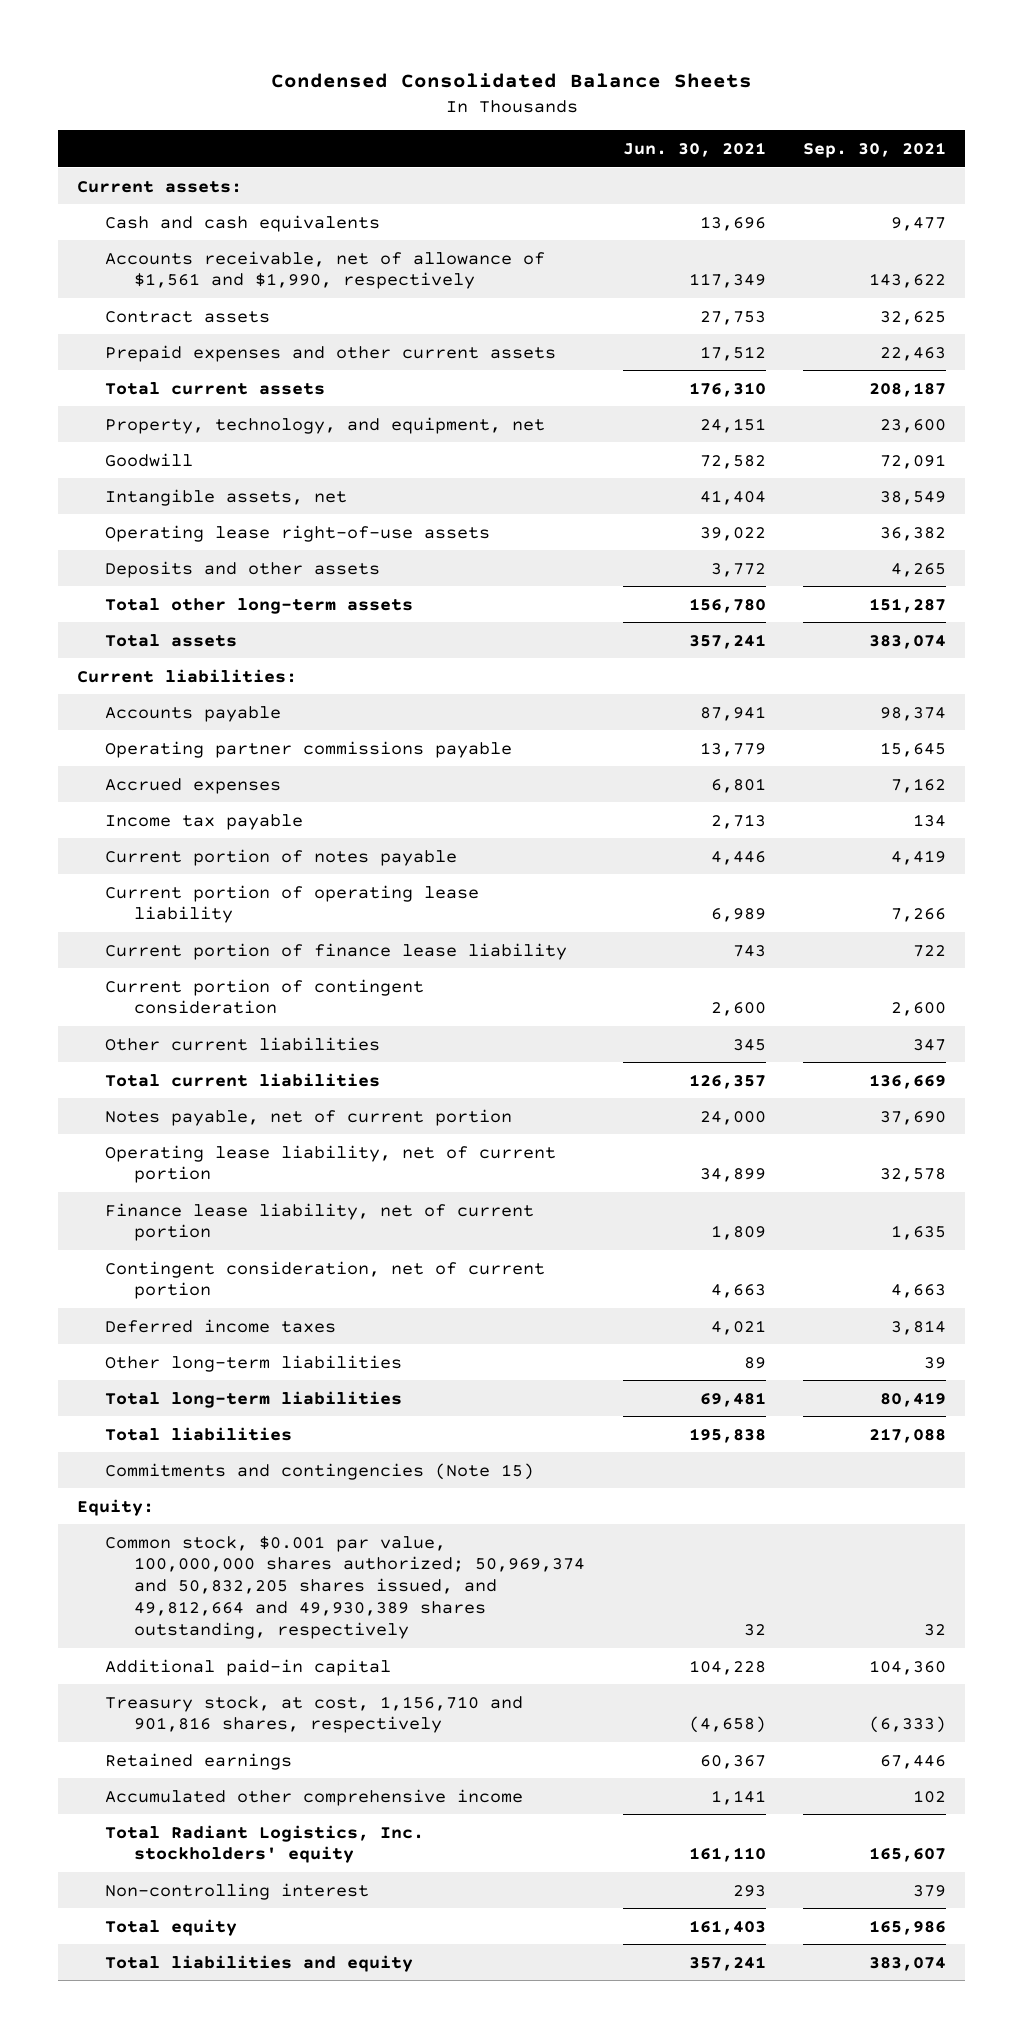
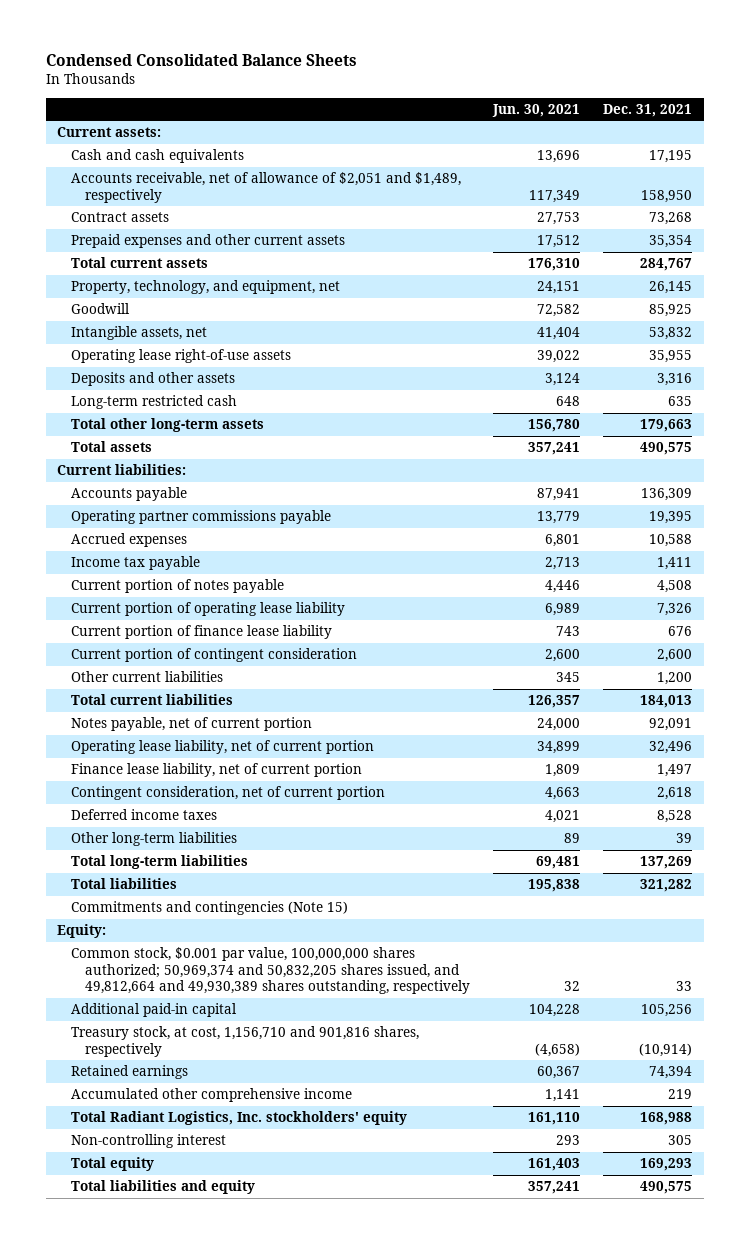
[803,141,947,158] Sep. 30, 2021 -> none
none -> [603,103,693,117] Dec. 31, 2021
[105,250,546,290] Accounts receivable, net of allowance of $1,561 and $1,990, respectively -> [71,172,462,203] Accounts receivable, net of allowance of $2,051 and $1,489, respectively
[710,562,766,577] 3,772 -> [545,373,581,387] 3,124
none -> [71,395,238,410] Long-term restricted cash

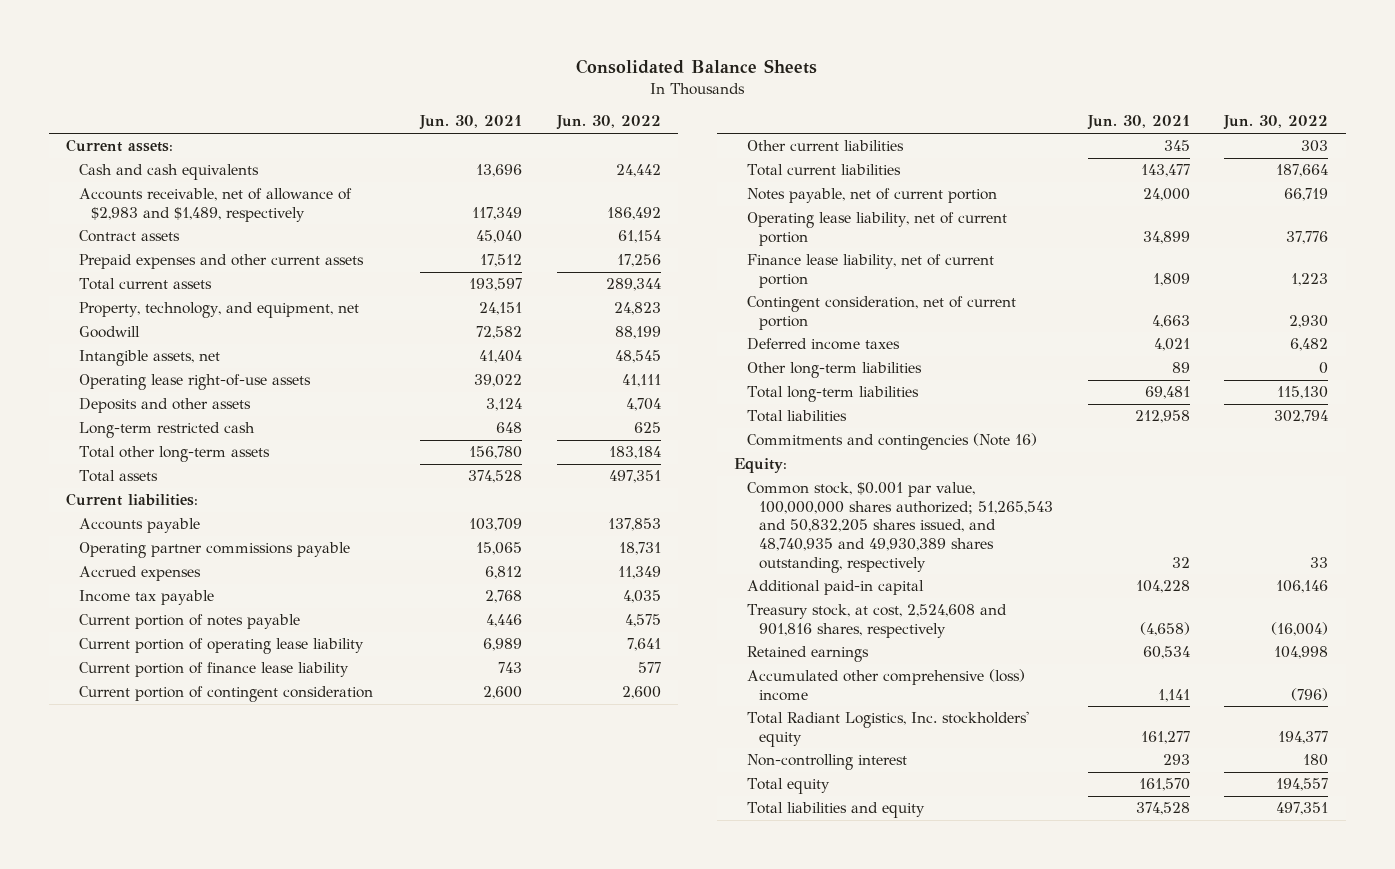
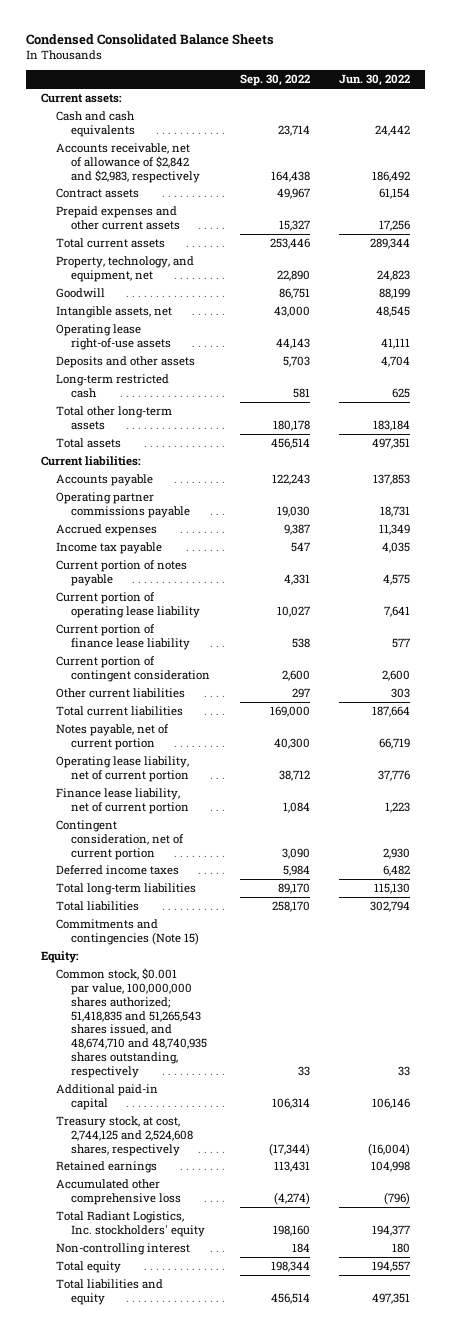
[576,58,818,74] Consolidated Balance Sheets -> [26,33,275,45] Condensed Consolidated Balance Sheets
[418,115,522,131] Jun. 30, 2021 -> none
none -> [239,74,310,87] Sep. 30, 2022
[78,188,352,222] Accounts receivable, net of allowance of $2,983 and $1,489, respectively -> [55,142,200,183] Accounts receivable, net of allowance of $2,842 and $2,983, respectively
[746,362,922,379] Other long-term liabilities -> none
[746,433,1037,451] Commitments and contingencies (Note 16) -> [55,918,199,945] Commitments and contingencies (Note 15)
[746,482,1054,573] Common stock, $0.001 par value, 100,000,000 shares authorized; 51,265,543 and 50,832,205 shares issued, and 48,740,935 and 49,930,389 shares outstanding, respectively -> [55,967,207,1079] Common stock, $0.001 par value, 100,000,000 shares authorized; 51,418,835 and 51,265,543 shares issued, and 48,674,710 and 48,740,935 shares outstanding, respectively
[746,604,1007,638] Treasury stock, at cost, 2,524,608 and 901,816 shares, respectively -> [55,1115,193,1156] Treasury stock, at cost, 2,744,125 and 2,524,608 shares, respectively
[746,669,1025,701] Accumulated other comprehensive (loss) income -> [55,1178,181,1205] Accumulated other comprehensive loss

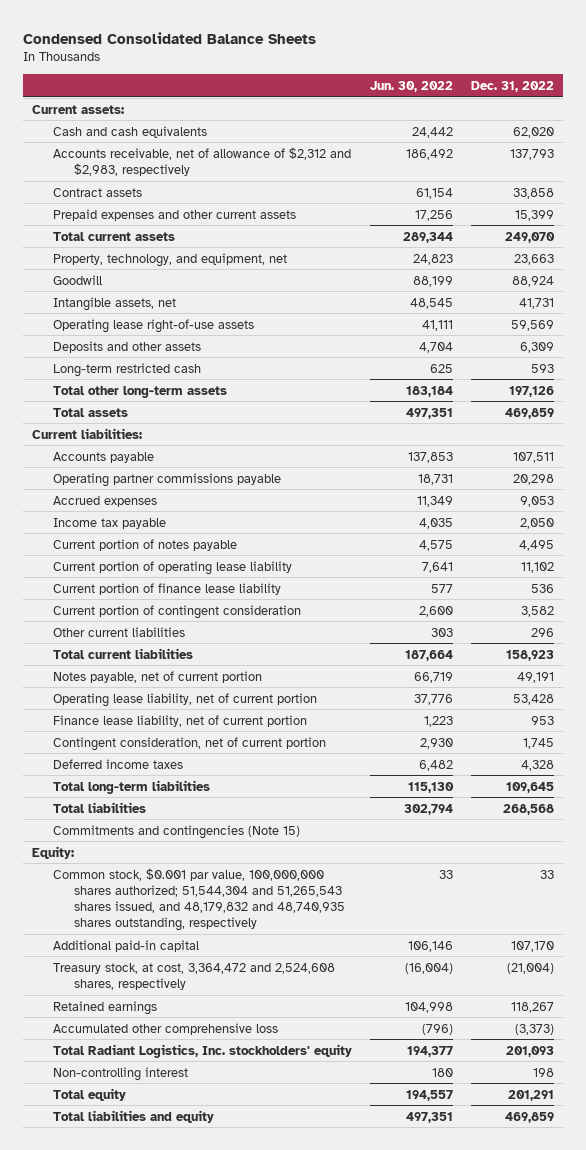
[239,74,310,87] Sep. 30, 2022 -> none
none -> [470,81,554,93] Dec. 31, 2022
[55,142,200,183] Accounts receivable, net of allowance of $2,842 and $2,983, respectively -> [53,146,352,176] Accounts receivable, net of allowance of $2,312 and $2,983, respectively
[55,967,207,1079] Common stock, $0.001 par value, 100,000,000 shares authorized; 51,418,835 and 51,265,543 shares issued, and 48,674,710 and 48,740,935 shares outstanding, respectively -> [53,867,346,932] Common stock, $0.001 par value, 100,000,000 shares authorized; 51,544,304 and 51,265,543 shares issued, and 48,179,832 and 48,740,935 shares outstanding, respectively
[55,1115,193,1156] Treasury stock, at cost, 2,744,125 and 2,524,608 shares, respectively -> [53,962,336,990] Treasury stock, at cost, 3,364,472 and 2,524,608 shares, respectively

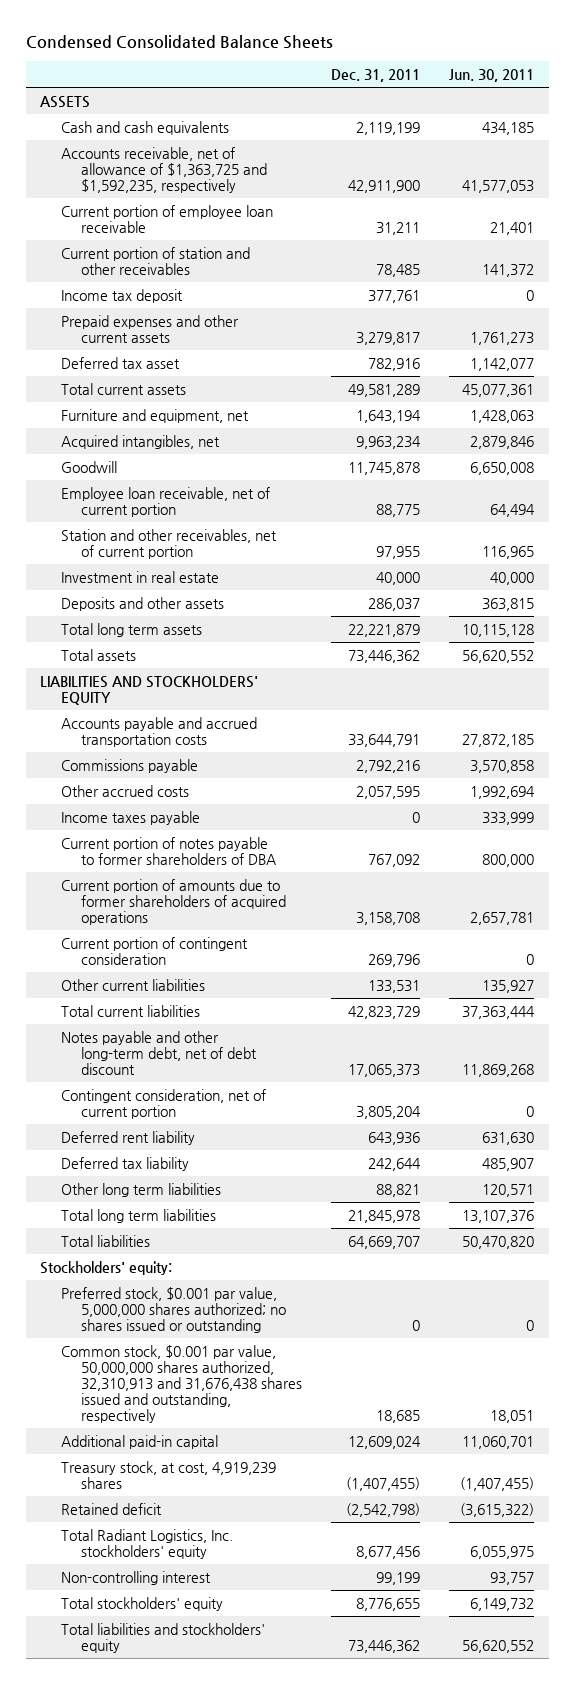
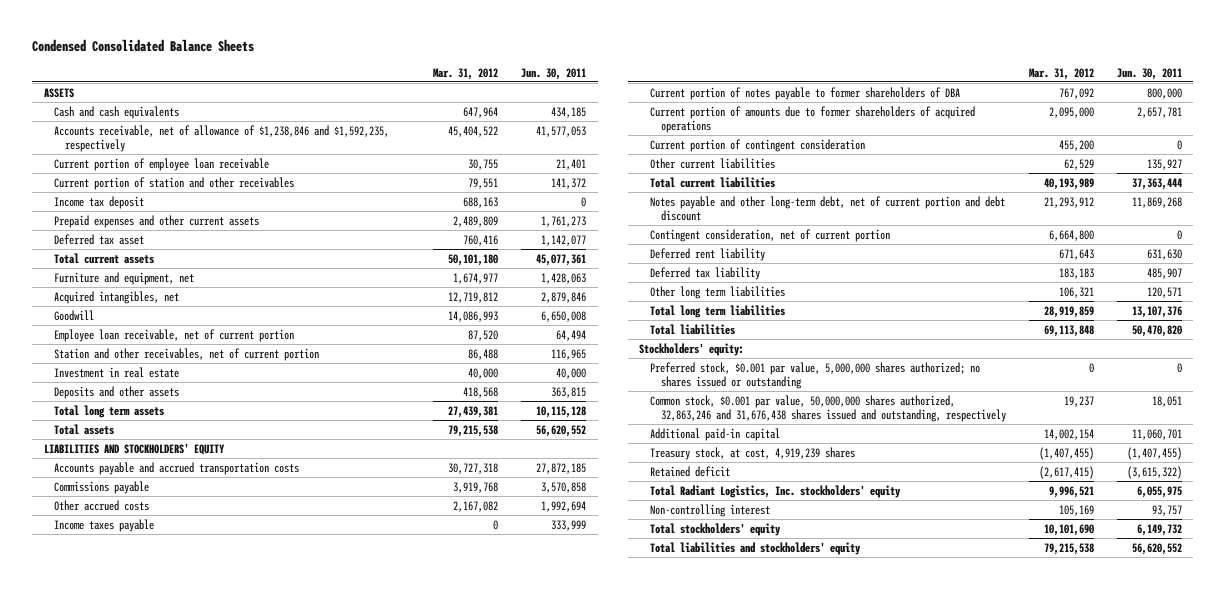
[331,68,421,82] Dec. 31, 2011 -> none
none -> [432,67,498,80] Mar. 31, 2012
[60,146,267,193] Accounts receivable, net of allowance of $1,363,725 and $1,592,235, respectively -> [54,124,390,152] Accounts receivable, net of allowance of $1,238,846 and $1,592,235, respectively
[60,1030,257,1075] Notes payable and other long-term debt, net of debt discount -> [650,195,1006,221] Notes payable and other long-term debt, net of current portion and debt discount
[60,1344,302,1423] Common stock, $0.001 par value, 50,000,000 shares authorized, 32,310,913 and 31,676,438 shares issued and outstanding, respectively -> [650,394,1006,422] Common stock, $0.001 par value, 50,000,000 shares authorized, 32,863,246 and 31,676,438 shares issued and outstanding, respectively

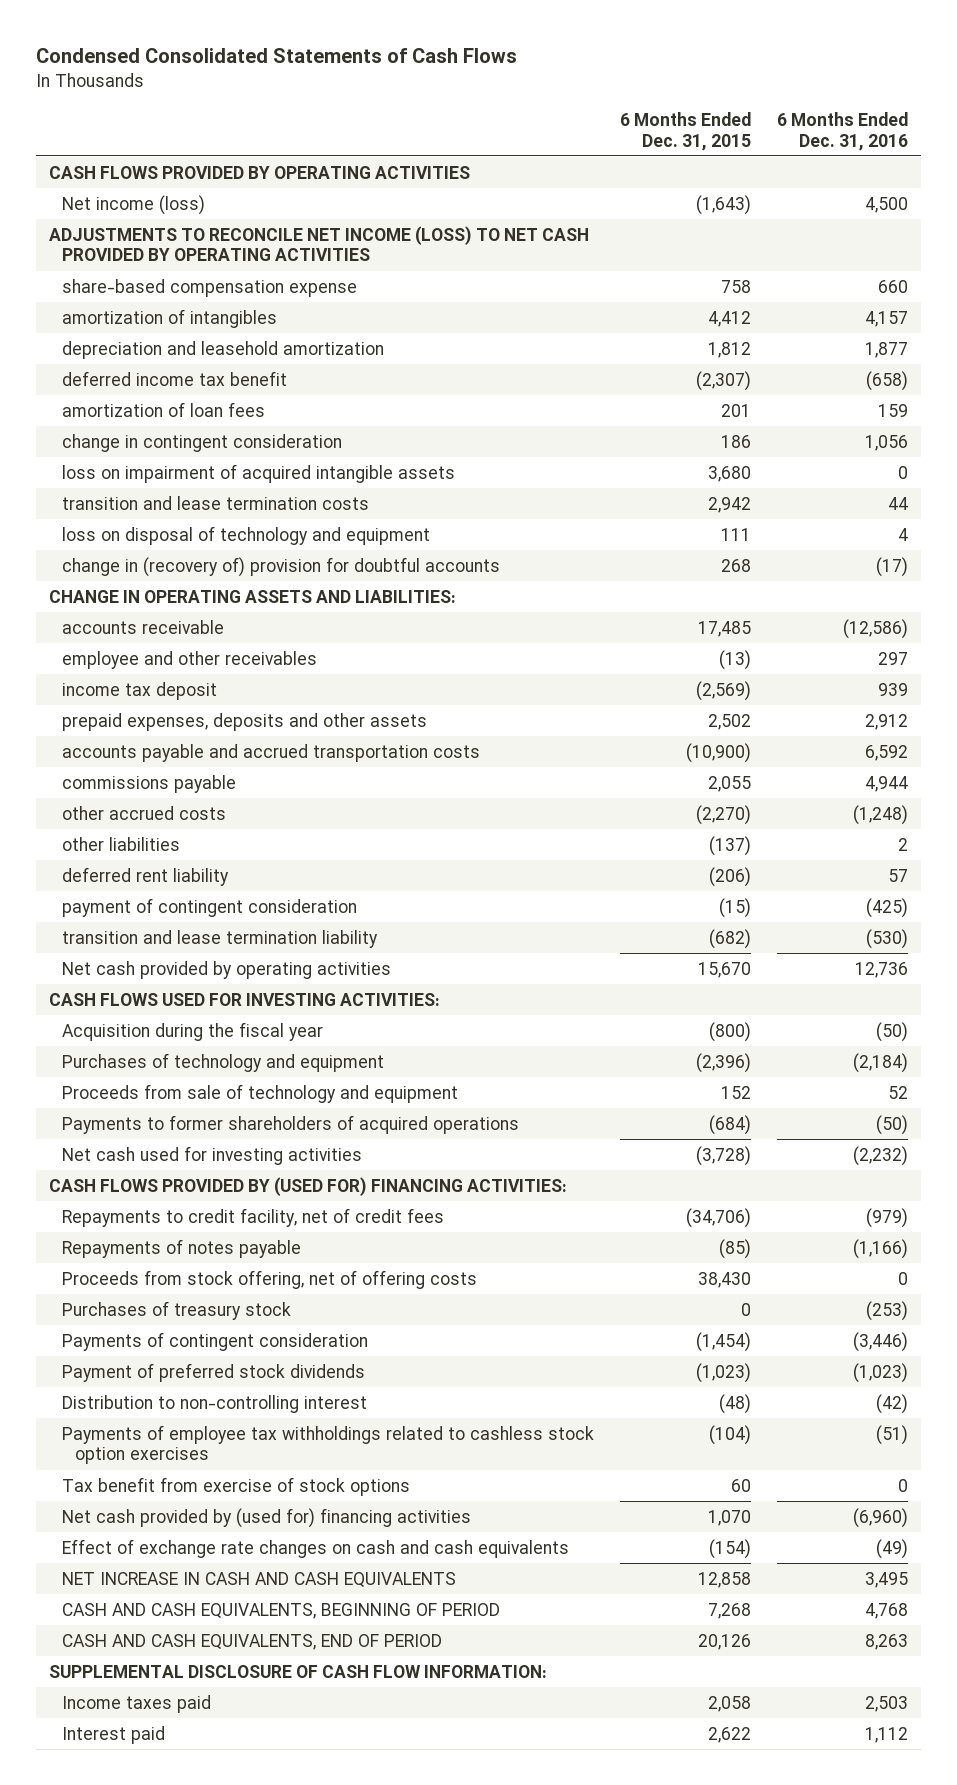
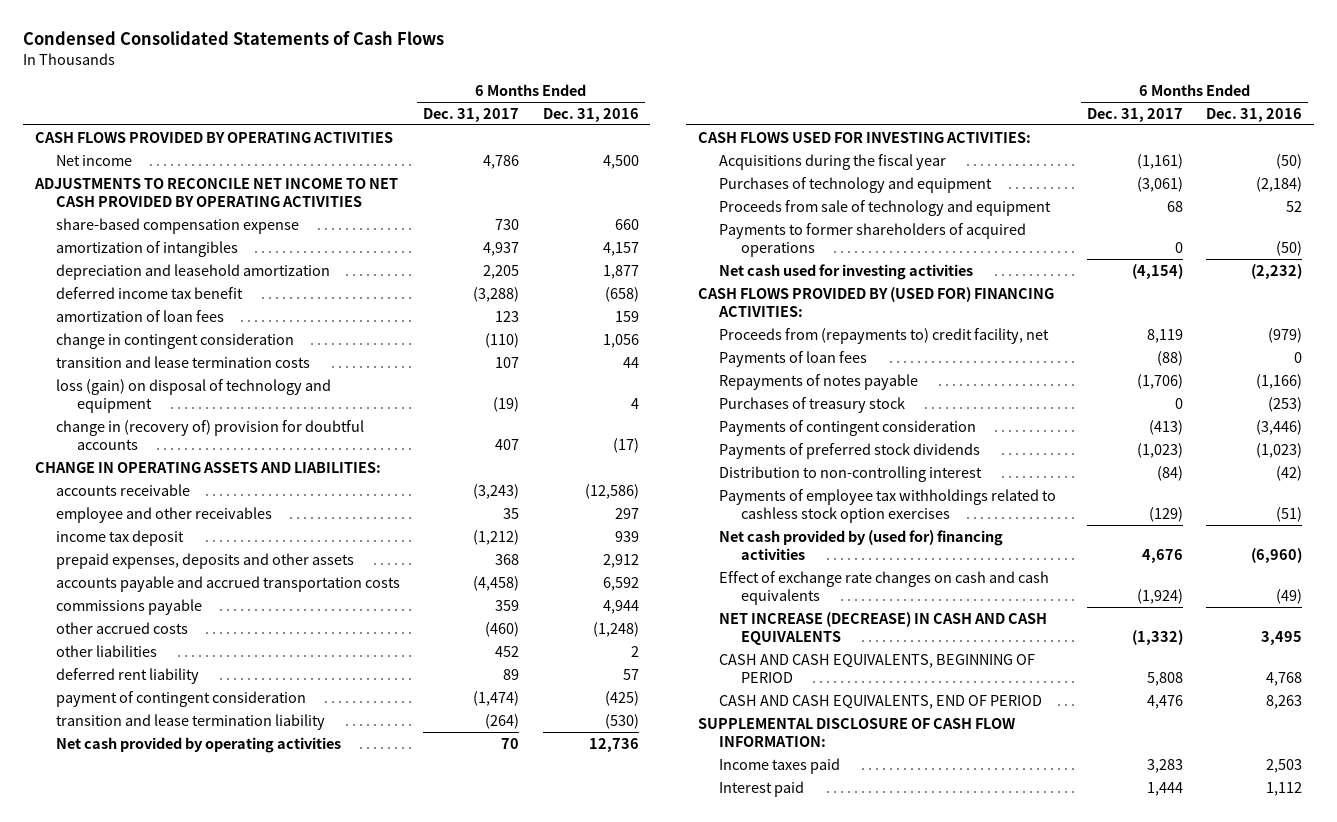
[620,111,752,151] 6 Months Ended Dec. 31, 2015 -> none
none -> [423,107,520,122] Dec. 31, 2017
[62,194,206,215] Net income (loss) -> [55,154,132,166] Net income
[48,225,589,262] ADJUSTMENTS TO RECONCILE NET INCOME (LOSS) TO NET CASH PROVIDED BY OPERATING ACTIVITIES -> [33,177,398,208] ADJUSTMENTS TO RECONCILE NET INCOME TO NET CASH PROVIDED BY OPERATING ACTIVITIES
[62,463,456,483] loss on impairment of acquired intangible assets -> none
[62,525,431,545] loss on disposal of technology and equipment -> [55,378,331,414] loss (gain) on disposal of technology and equipment
[62,1021,324,1041] Acquisition during the fiscal year -> [719,153,947,170] Acquisitions during the fiscal year
[62,1207,445,1227] Repayments to credit facility, net of credit fees -> [719,327,1050,344] Proceeds from (repayments to) credit facility, net
none -> [719,350,868,367] Payments of loan fees
[62,1269,478,1289] Proceeds from stock offering, net of offering costs -> none
[62,1362,366,1382] Payment of preferred stock dividends -> [719,442,981,459] Payments of preferred stock dividends
[62,1476,411,1496] Tax benefit from exercise of stock options -> none
[62,1571,457,1588] NET INCREASE IN CASH AND CASH EQUIVALENTS -> [719,611,1048,646] NET INCREASE (DECREASE) IN CASH AND CASH EQUIVALENTS

